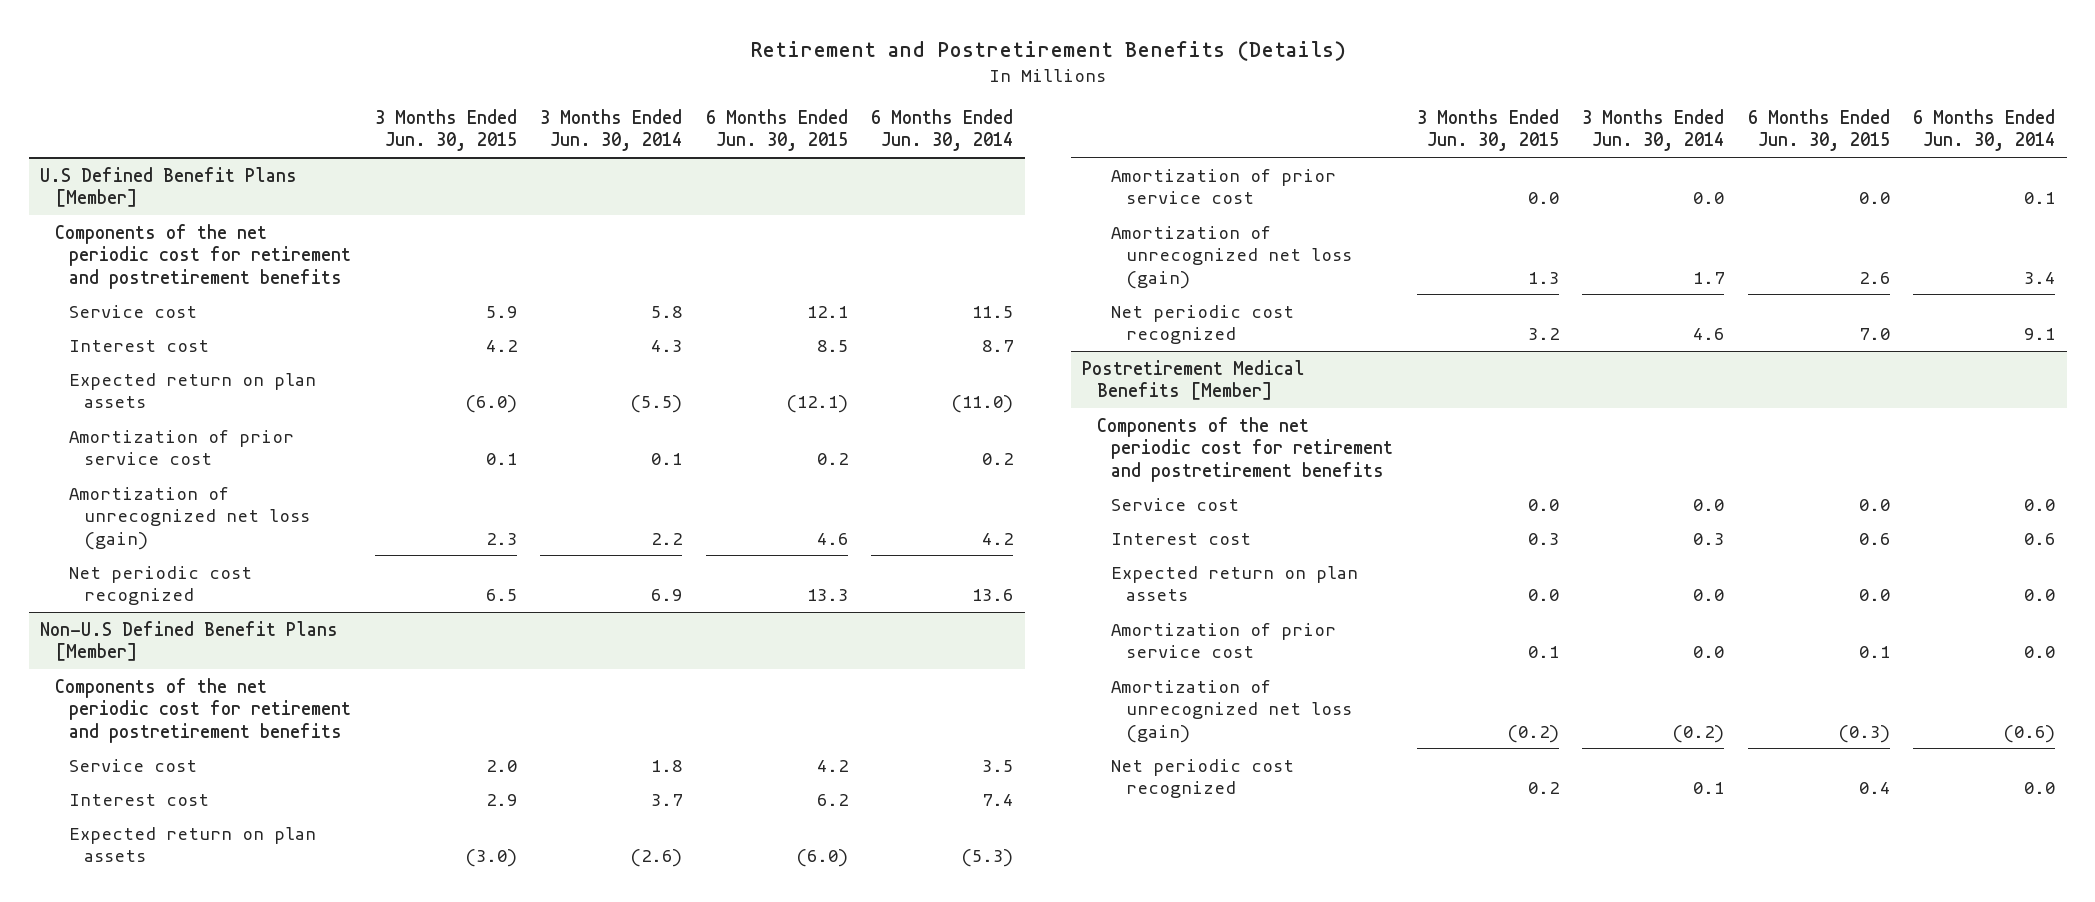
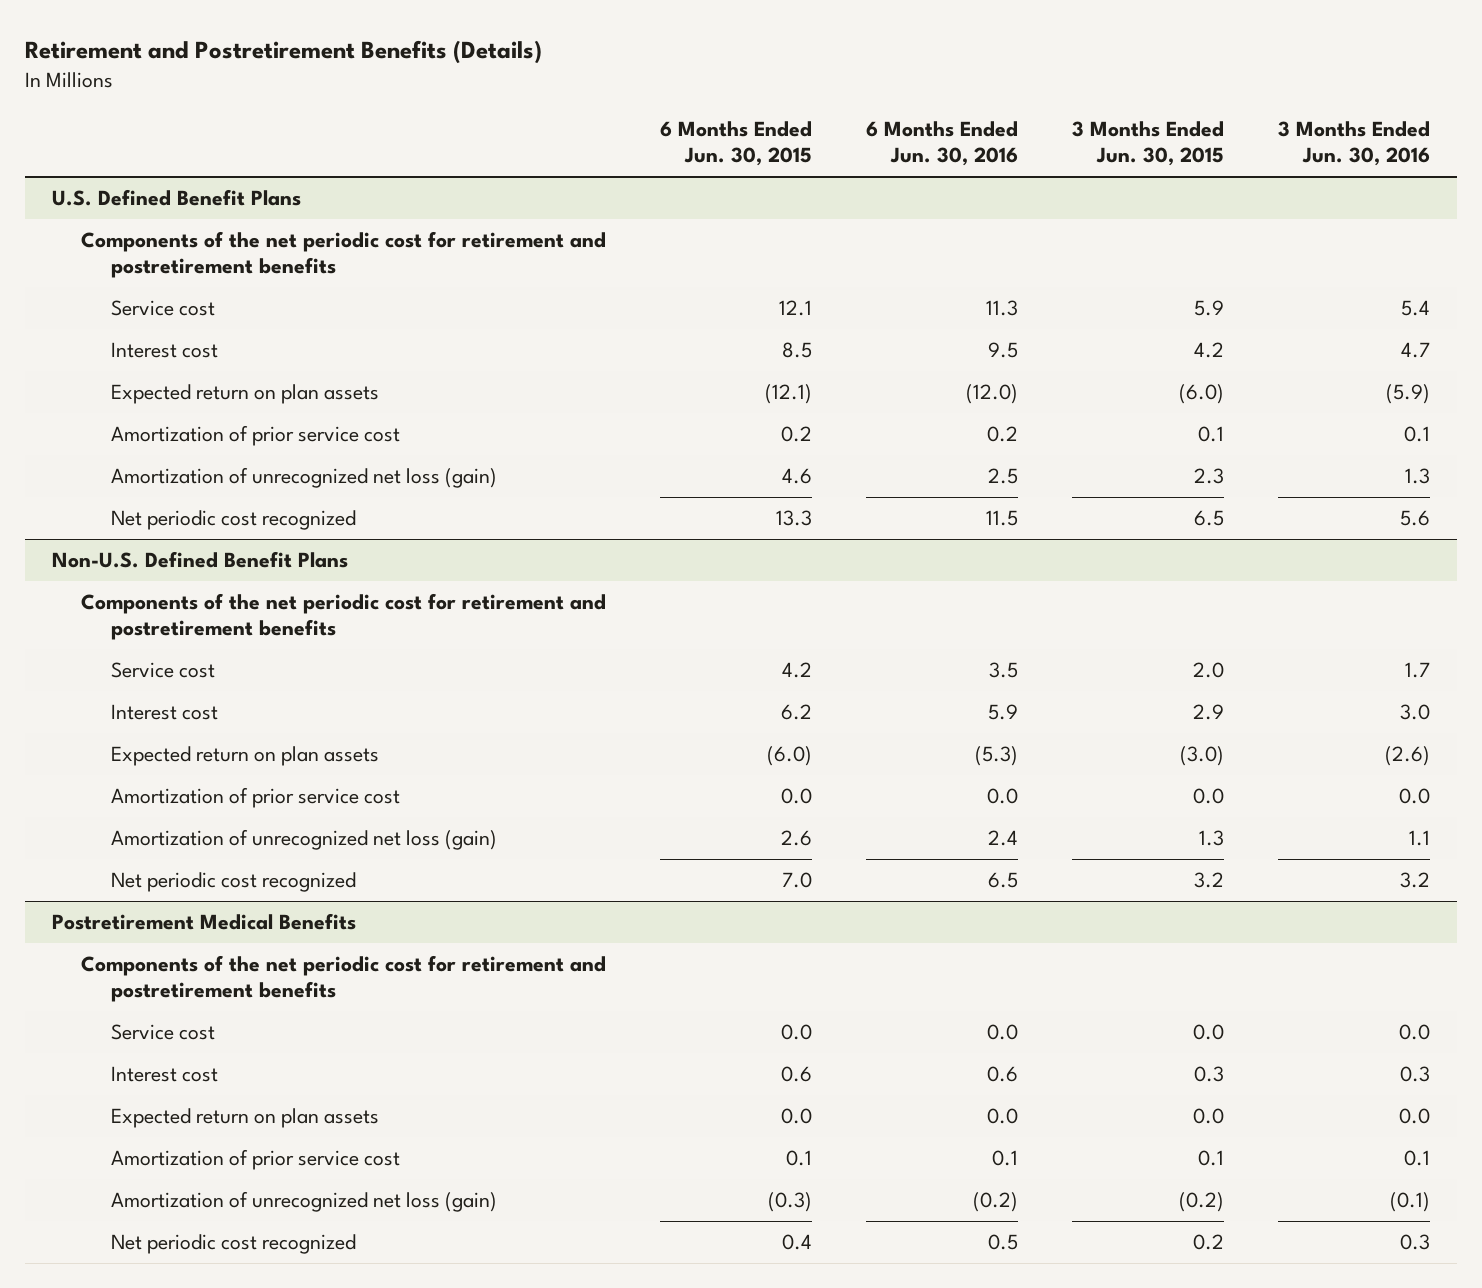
[540,108,683,152] 3 Months Ended Jun. 30, 2014 -> none
[870,108,1013,152] 6 Months Ended Jun. 30, 2014 -> none
none -> [866,120,1019,167] 6 Months Ended Jun. 30, 2016
none -> [1278,120,1431,167] 3 Months Ended Jun. 30, 2016
[40,166,298,208] U.S Defined Benefit Plans [Member] -> [51,188,301,206] U.S. Defined Benefit Plans
[40,620,339,662] Non-U.S Defined Benefit Plans [Member] -> [51,550,348,568] Non-U.S. Defined Benefit Plans
[1082,359,1306,401] Postretirement Medical Benefits [Member] -> [51,912,356,930] Postretirement Medical Benefits

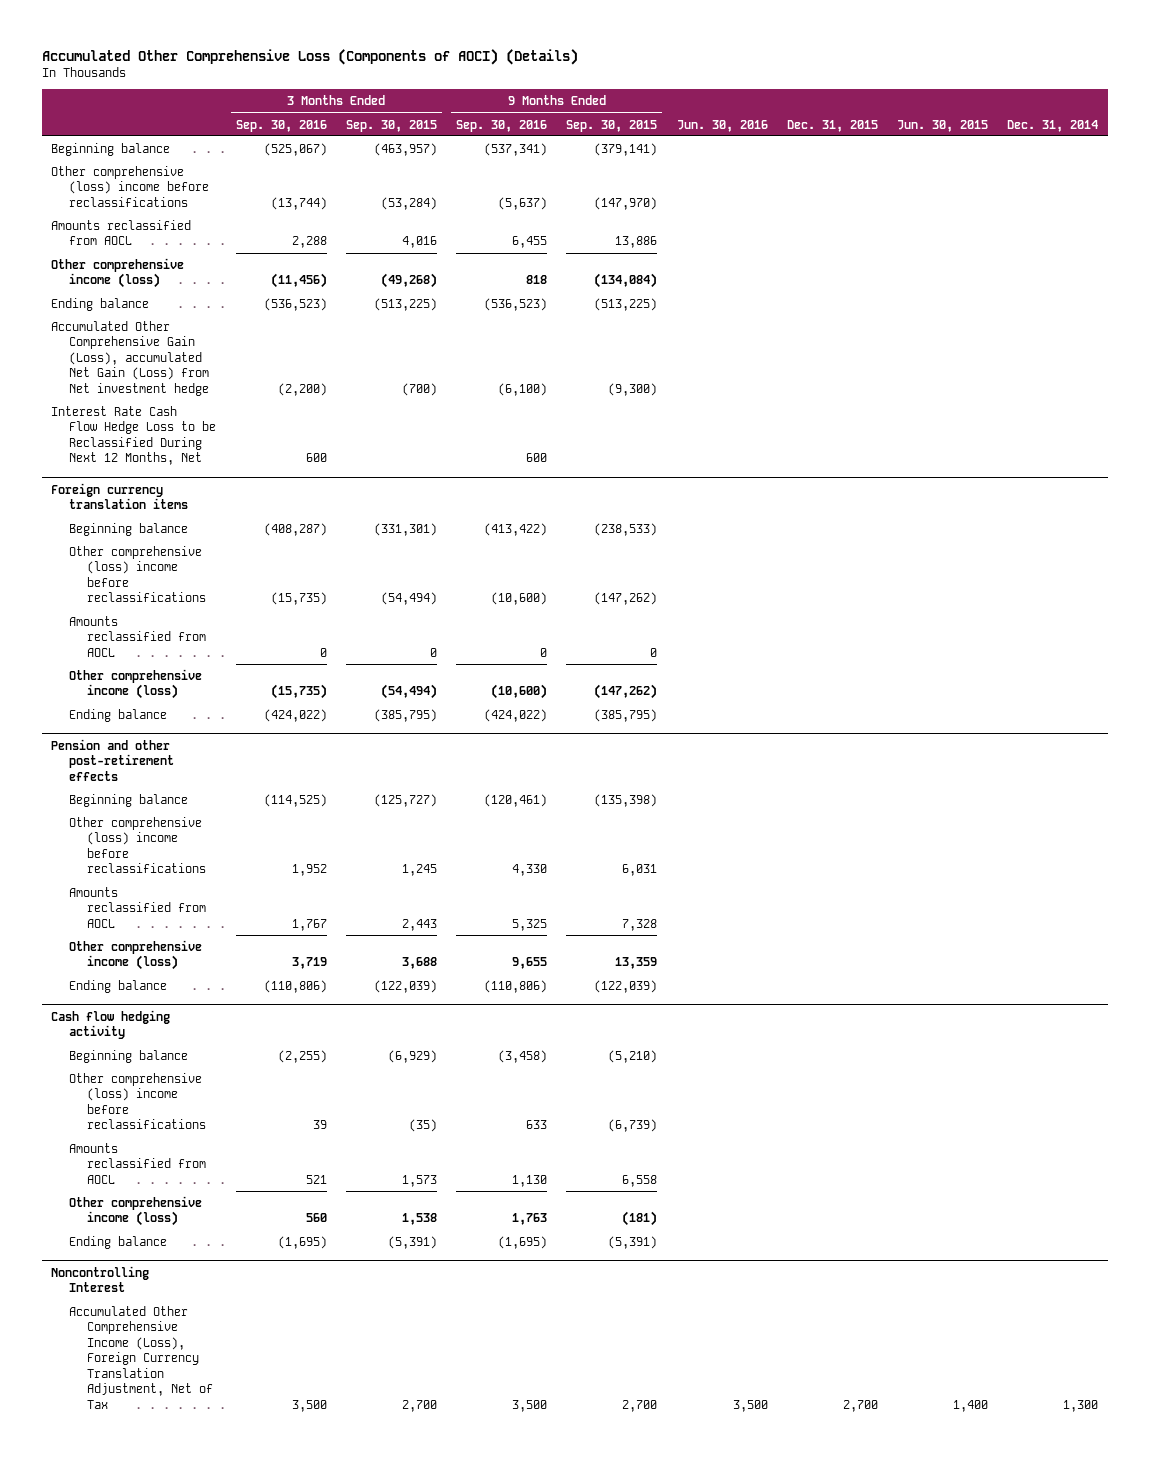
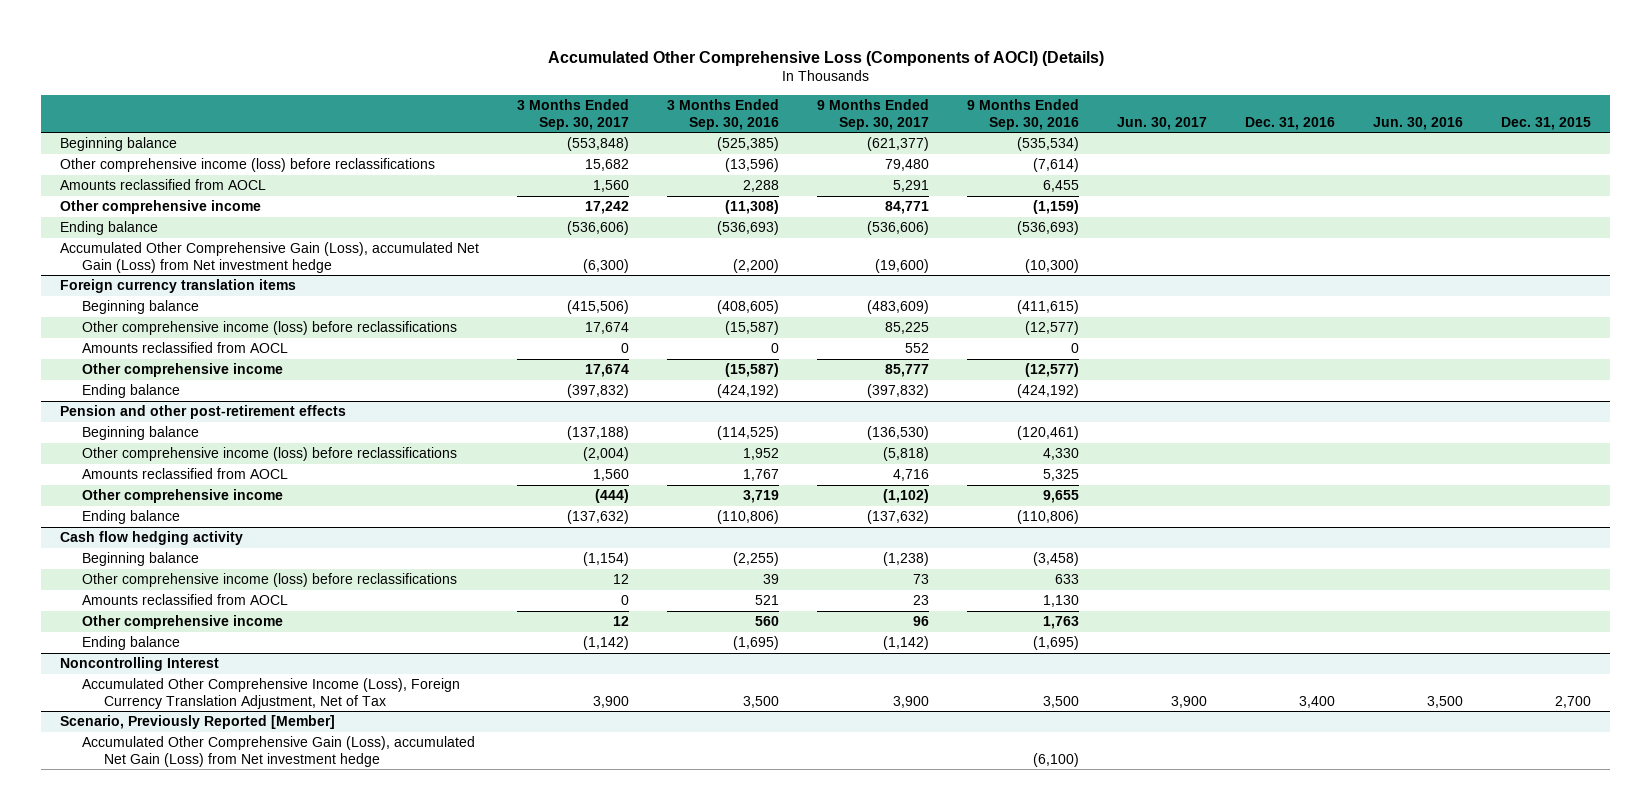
[345,119,437,132] Sep. 30, 2015 -> none
[566,119,658,132] Sep. 30, 2015 -> none
[897,119,989,132] Jun. 30, 2015 -> none
[1007,119,1099,132] Dec. 31, 2014 -> none
none -> [517,99,630,130] 3 Months Ended Sep. 30, 2017
none -> [817,99,930,130] 9 Months Ended Sep. 30, 2017
none -> [1117,116,1208,130] Jun. 30, 2017
none -> [1245,116,1336,130] Dec. 31, 2016
[263,142,327,156] (525,067) -> [717,137,780,152] (525,385)
[484,142,548,156] (537,341) -> [1017,137,1080,152] (535,534)
[51,165,210,207] Other comprehensive (loss) income before reclassifications -> [60,158,436,173] Other comprehensive income (loss) before reclassifications
[270,196,327,210] (13,744) -> [725,158,780,173] (13,596)
[498,196,548,210] (5,637) -> [1033,158,1080,173] (7,614)
[51,405,217,466] Interest Rate Cash Flow Hedge Loss to be Reclassified During Next 12 Months, Net -> none
[51,257,185,289] Other comprehensive income (loss) -> [60,200,262,215] Other comprehensive income
[270,273,327,289] (11,456) -> [725,200,780,215] (11,308)
[526,275,548,285] 818 -> [1033,200,1080,215] (1,159)
[263,297,327,311] (536,523) -> [717,221,780,236] (536,693)
[484,297,548,311] (536,523) -> [1017,221,1080,236] (536,693)
[498,382,548,396] (6,100) -> [1025,258,1080,273] (10,300)
[263,522,327,536] (408,287) -> [717,300,780,315] (408,605)
[484,522,548,536] (413,422) -> [1017,300,1080,315] (411,615)
[69,545,207,603] Other comprehensive (loss) income before reclassifications -> [82,321,458,336] Other comprehensive income (loss) before reclassifications
[270,592,327,606] (15,735) -> [725,321,780,336] (15,587)
[491,592,548,606] (10,600) -> [1025,321,1080,336] (12,577)
[69,668,203,700] Other comprehensive income (loss) -> [82,363,284,378] Other comprehensive income
[270,684,327,700] (15,735) -> [725,363,780,378] (15,587)
[491,684,548,700] (10,600) -> [1025,363,1080,378] (12,577)
[263,708,327,722] (424,022) -> [717,384,780,399] (424,192)
[484,708,548,722] (424,022) -> [1017,384,1080,399] (424,192)
[69,816,207,874] Other comprehensive (loss) income before reclassifications -> [82,447,458,462] Other comprehensive income (loss) before reclassifications
[69,939,203,971] Other comprehensive income (loss) -> [82,489,284,504] Other comprehensive income
[69,1072,207,1130] Other comprehensive (loss) income before reclassifications -> [82,573,458,588] Other comprehensive income (loss) before reclassifications
[69,1195,203,1227] Other comprehensive income (loss) -> [82,615,284,630] Other comprehensive income
none -> [60,715,336,730] Scenario, Previously Reported [Member]
none -> [82,736,476,767] Accumulated Other Comprehensive Gain (Loss), accumulated Net Gain (Loss) from Net investment hedge

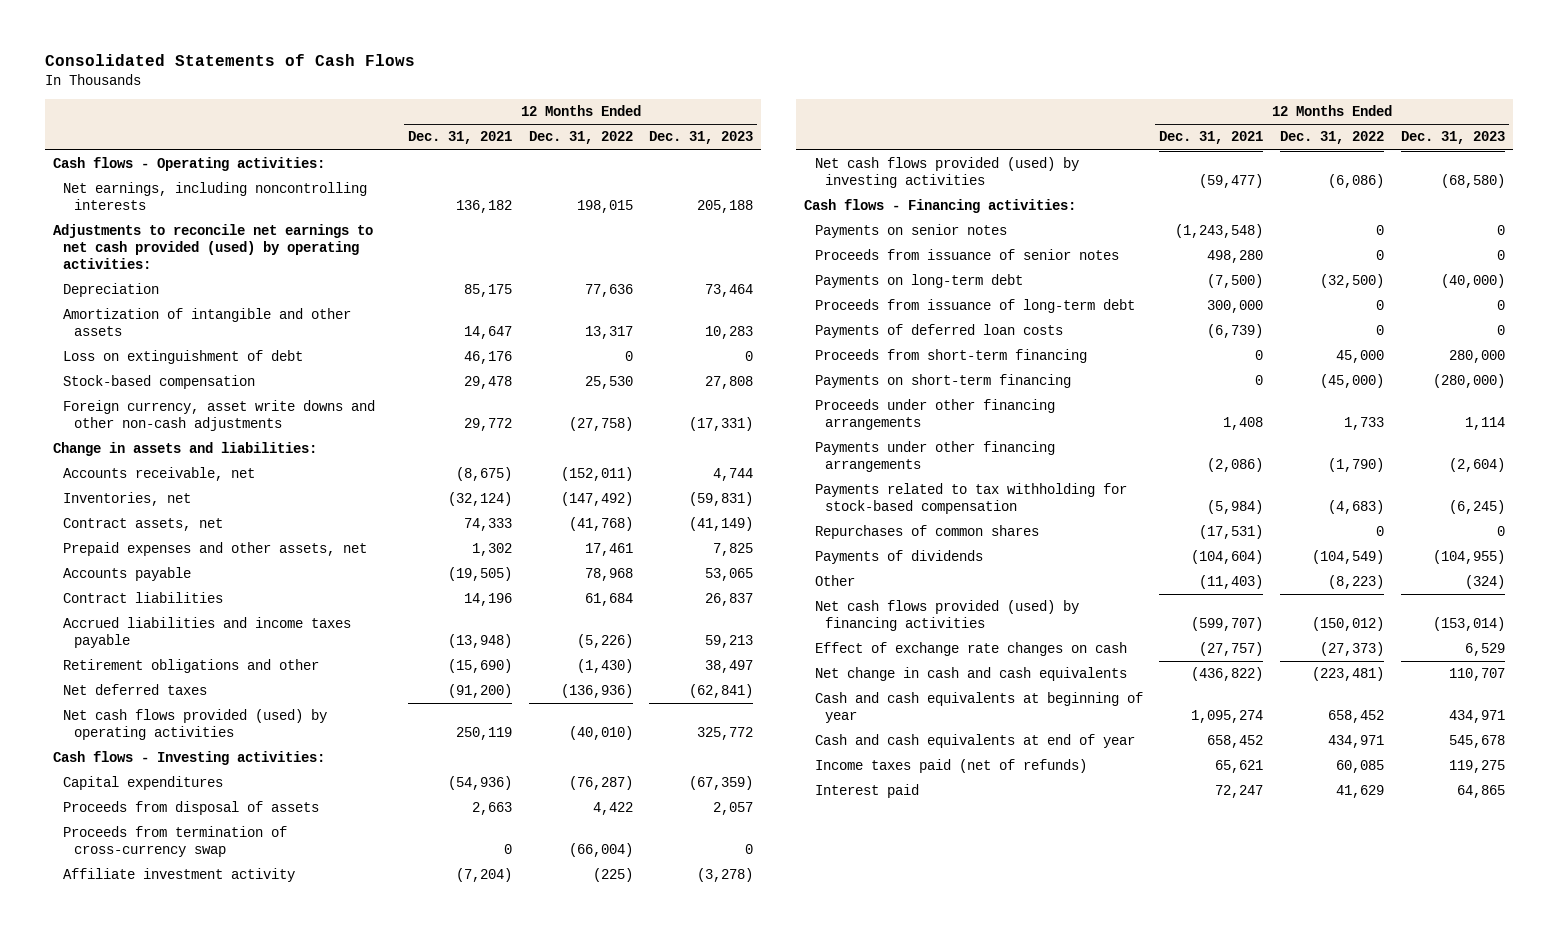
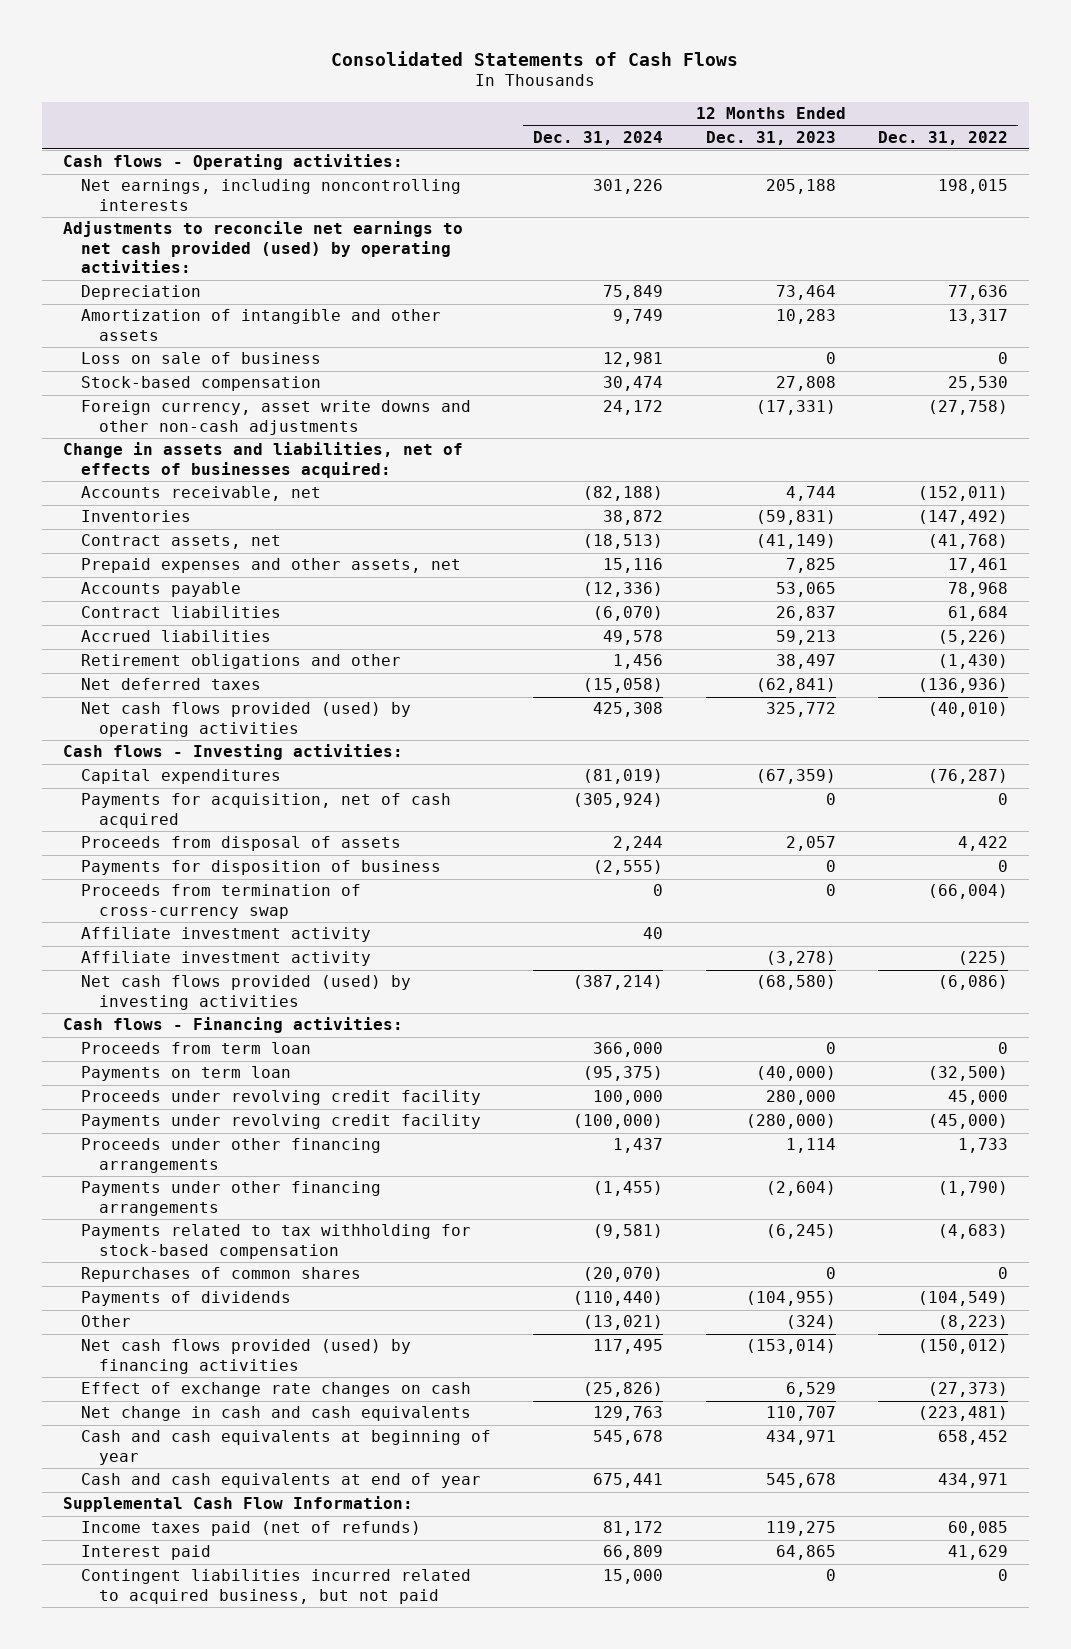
[408,131,513,145] Dec. 31, 2021 -> none
none -> [533,130,664,145] Dec. 31, 2024
[63,350,304,365] Loss on extinguishment of debt -> none
none -> [80,352,321,365] Loss on sale of business
[52,442,317,457] Change in assets and liabilities: -> [63,442,464,478] Change in assets and liabilities, net of effects of businesses acquired:
[63,492,192,507] Inventories, net -> [80,510,191,523] Inventories
[63,617,352,649] Accrued liabilities and income taxes payable -> [80,630,271,643] Accrued liabilities
none -> [80,793,451,828] Payments for acquisition, net of cash acquired
none -> [80,860,441,876] Payments for disposition of business
none -> [80,927,371,943] Affiliate investment activity
[814,224,1007,239] Payments on senior notes -> none
[814,299,1135,314] Proceeds from issuance of long-term debt -> none
[814,324,1063,339] Payments of deferred loan costs -> none
[814,249,1119,261] Proceeds from issuance of senior notes -> [80,1042,311,1055] Proceeds from term loan
[814,274,1023,289] Payments on long-term debt -> [80,1066,291,1082] Payments on term loan
[814,349,1087,364] Proceeds from short-term financing -> [80,1090,481,1106] Proceeds under revolving credit facility
[814,374,1071,389] Payments on short-term financing -> [80,1114,481,1130] Payments under revolving credit facility
none -> [63,1496,414,1513] Supplemental Cash Flow Information:
none -> [80,1569,471,1604] Contingent liabilities incurred related to acquired business, but not paid

